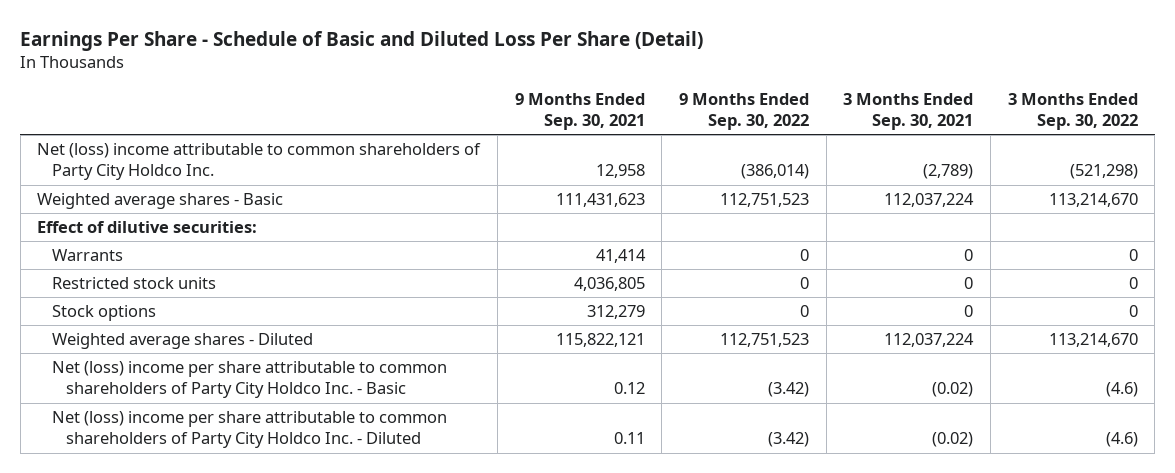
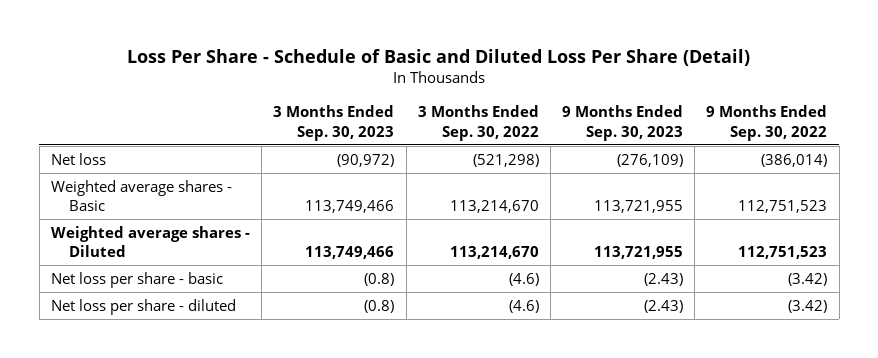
[20,30,704,51] Earnings Per Share - Schedule of Basic and Diluted Loss Per Share (Detail) -> [127,48,751,66] Loss Per Share - Schedule of Basic and Diluted Loss Per Share (Detail)
[514,92,645,131] 9 Months Ended Sep. 30, 2021 -> none
[843,92,974,131] 3 Months Ended Sep. 30, 2021 -> none
none -> [273,105,395,141] 3 Months Ended Sep. 30, 2023
none -> [562,105,684,141] 9 Months Ended Sep. 30, 2023
[37,142,482,181] Net (loss) income attributable to common shareholders of Party City Holdco Inc. -> [50,152,106,165] Net loss
[37,220,258,233] Effect of dilutive securities: -> none
[51,248,123,261] Warrants -> none
[51,276,216,289] Restricted stock units -> none
[51,304,156,321] Stock options -> none
[51,360,447,399] Net (loss) income per share attributable to common shareholders of Party City Holdco Inc. - Basic -> [50,271,223,288] Net loss per share - basic
[51,410,447,449] Net (loss) income per share attributable to common shareholders of Party City Holdco Inc. - Diluted -> [50,298,236,315] Net loss per share - diluted

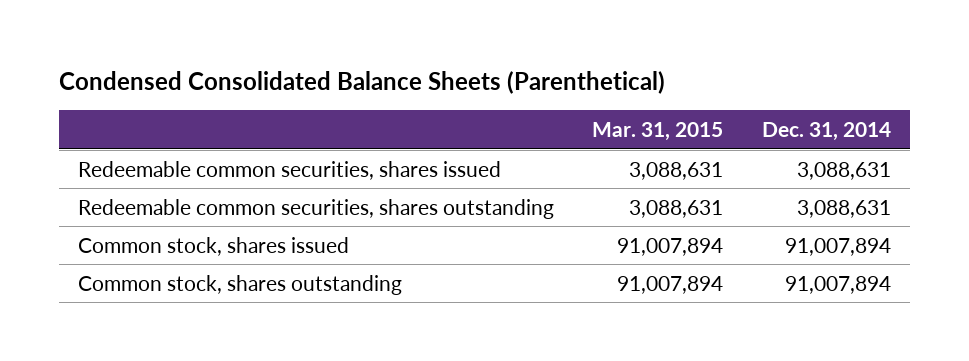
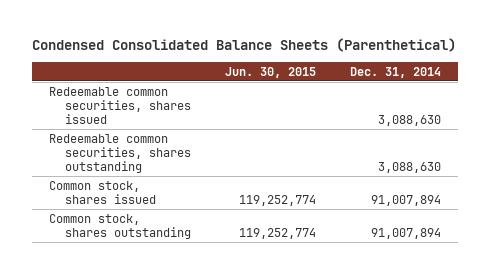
[592,121,724,141] Mar. 31, 2015 -> none
none -> [225,66,317,78] Jun. 30, 2015
[796,161,891,180] 3,088,631 -> [378,114,442,126] 3,088,630
[796,199,891,218] 3,088,631 -> [378,161,442,173] 3,088,630

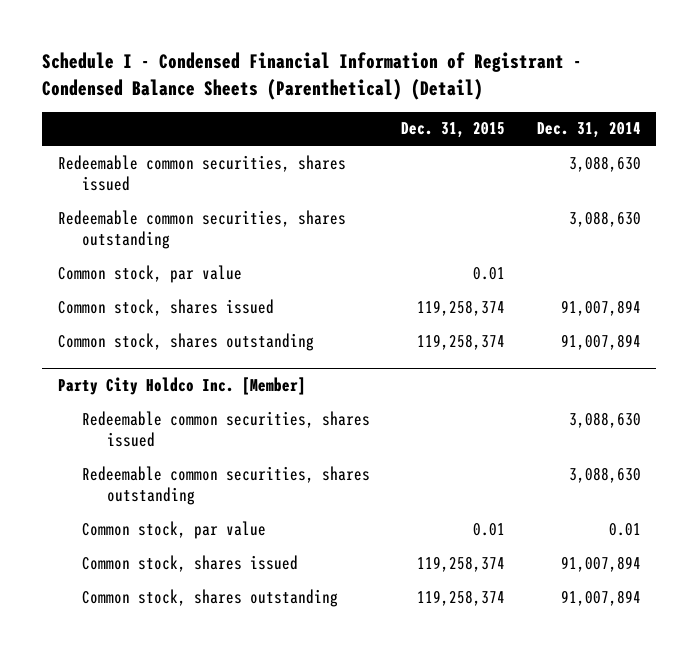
[31,38,456,53] Condensed Consolidated Balance Sheets (Parenthetical) -> [41,52,582,100] Schedule I - Condensed Financial Information of Registrant - Condensed Balance Sheets (Parenthetical) (Detail)
[225,66,317,78] Jun. 30, 2015 -> none
none -> [401,122,506,139] Dec. 31, 2015
none -> [57,264,242,283] Common stock, par value
none -> [57,377,306,396] Party City Holdco Inc. [Member]
none -> [82,410,371,447] Redeemable common securities, shares issued
none -> [82,465,371,505] Redeemable common securities, shares outstanding
none -> [82,520,267,539] Common stock, par value
none -> [82,554,299,572] Common stock, shares issued
none -> [82,588,339,607] Common stock, shares outstanding

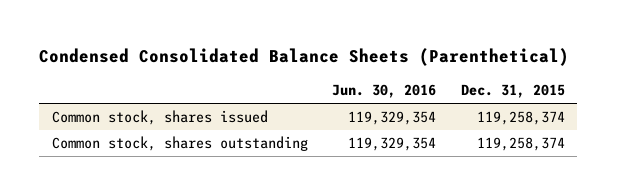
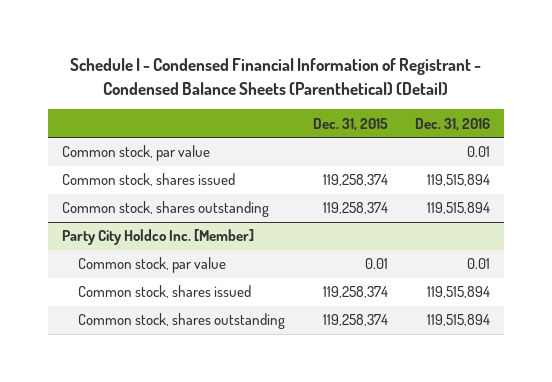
[39,48,570,67] Condensed Consolidated Balance Sheets (Parenthetical) -> [70,58,482,95] Schedule I - Condensed Financial Information of Registrant - Condensed Balance Sheets (Parenthetical) (Detail)
[332,83,437,98] Jun. 30, 2016 -> none
none -> [415,117,491,131] Dec. 31, 2016
none -> [62,145,211,162] Common stock, par value
none -> [62,229,255,246] Party City Holdco Inc. [Member]
none -> [77,257,226,274] Common stock, par value
none -> [77,285,251,299] Common stock, shares issued
none -> [77,313,285,330] Common stock, shares outstanding

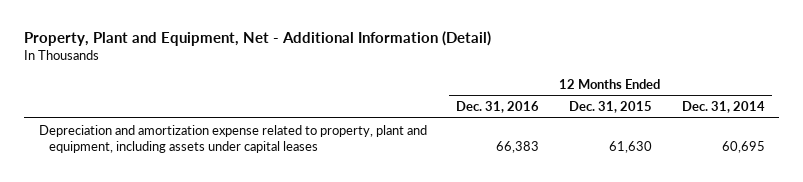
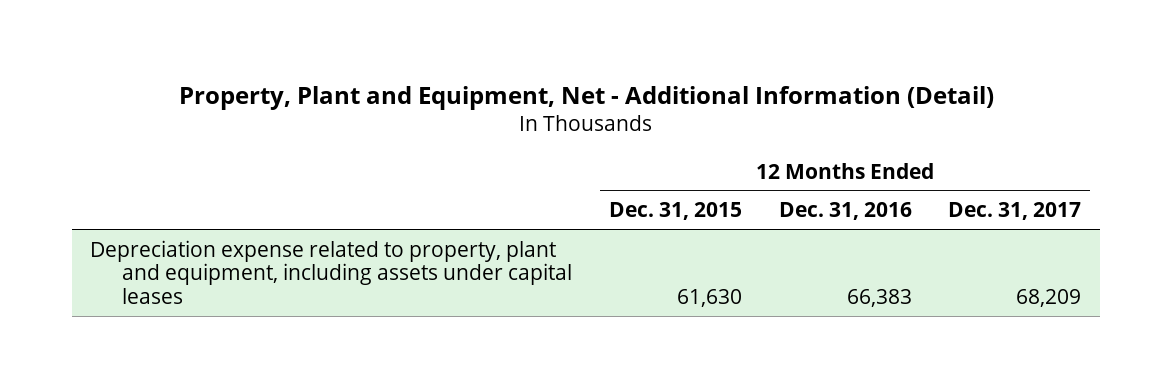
[681,101,765,114] Dec. 31, 2014 -> none
none -> [948,202,1082,221] Dec. 31, 2017
[38,124,427,153] Depreciation and amortization expense related to property, plant and equipment, including assets under capital leases -> [89,239,573,305] Depreciation expense related to property, plant and equipment, including assets under capital leases

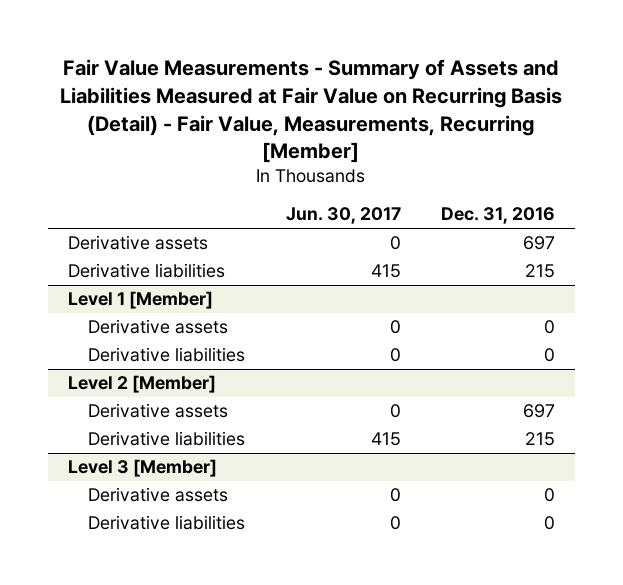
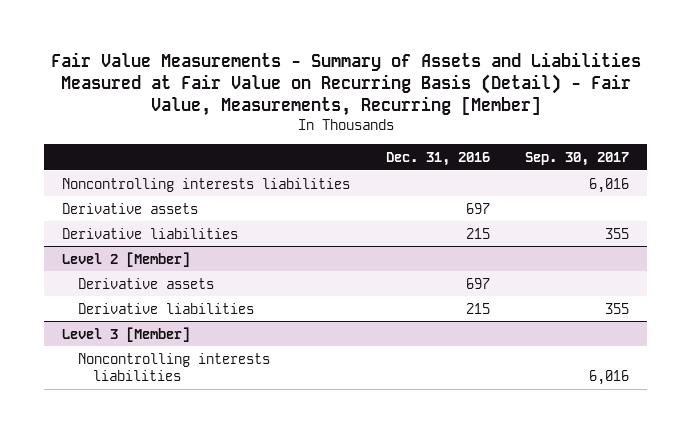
[285,207,401,225] Jun. 30, 2017 -> none
none -> [525,151,630,166] Sep. 30, 2017
none -> [62,177,351,192] Noncontrolling interests liabilities
[67,291,213,310] Level 1 [Member] -> none
[88,319,229,335] Derivative assets -> none
[88,347,246,363] Derivative liabilities -> none
[88,487,229,503] Derivative assets -> none
[88,515,246,531] Derivative liabilities -> none
none -> [77,352,270,382] Noncontrolling interests liabilities

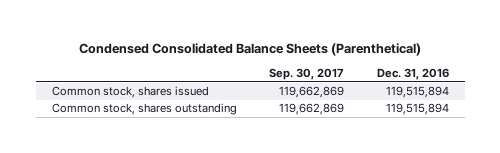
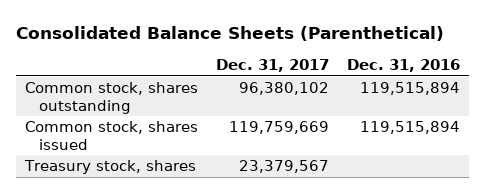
[79,43,422,57] Condensed Consolidated Balance Sheets (Parenthetical) -> [16,26,445,42] Consolidated Balance Sheets (Parenthetical)
[269,68,345,81] Sep. 30, 2017 -> none
none -> [216,58,330,72] Dec. 31, 2017
[51,86,209,99] Common stock, shares issued -> [25,121,199,150] Common stock, shares issued
none -> [24,160,197,175] Treasury stock, shares

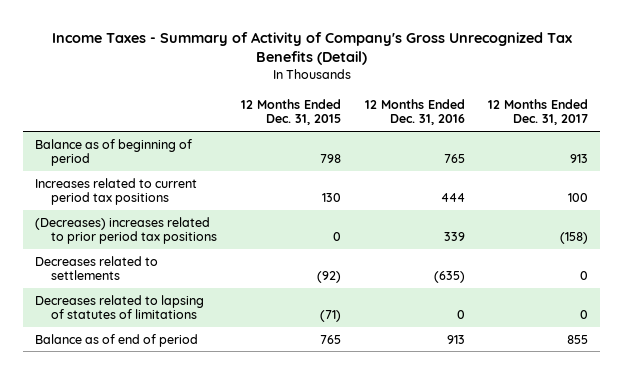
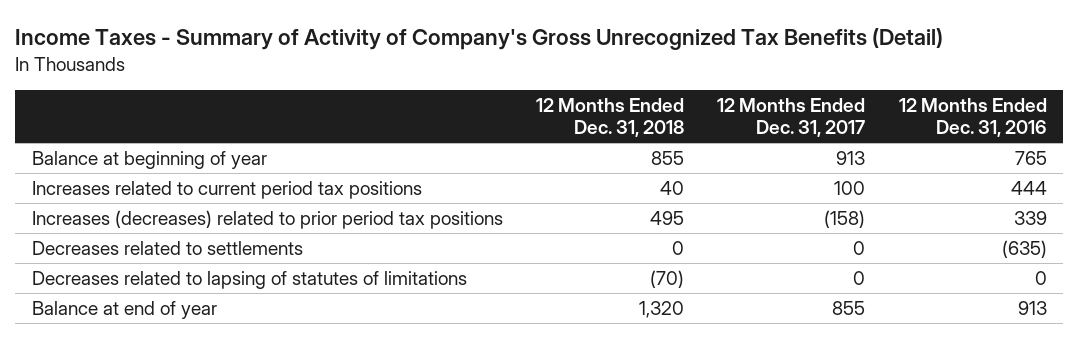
[241,98,342,126] 12 Months Ended Dec. 31, 2015 -> none
none -> [536,98,685,138] 12 Months Ended Dec. 31, 2018
[35,138,193,167] Balance as of beginning of period -> [32,150,268,169] Balance at beginning of year
[35,216,218,245] (Decreases) increases related to prior period tax positions -> [32,209,504,229] Increases (decreases) related to prior period tax positions
[35,333,199,347] Balance as of end of period -> [32,300,218,319] Balance at end of year

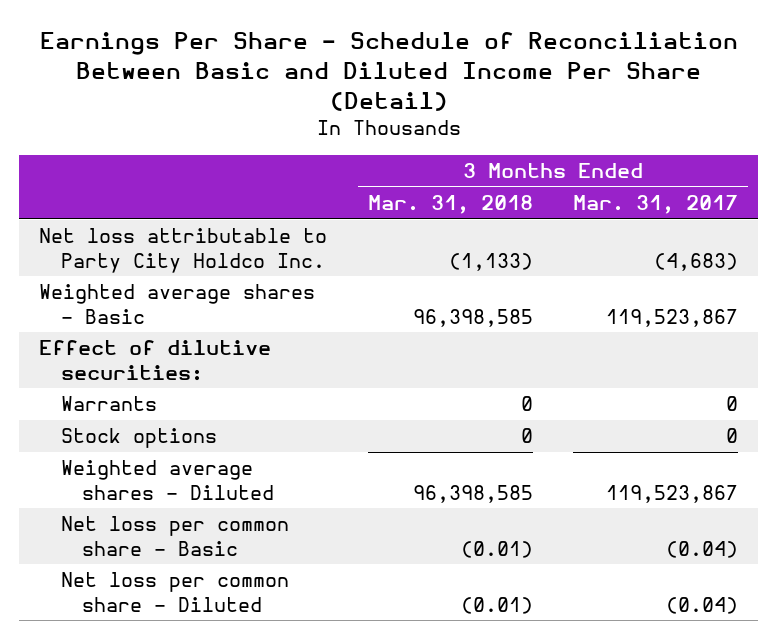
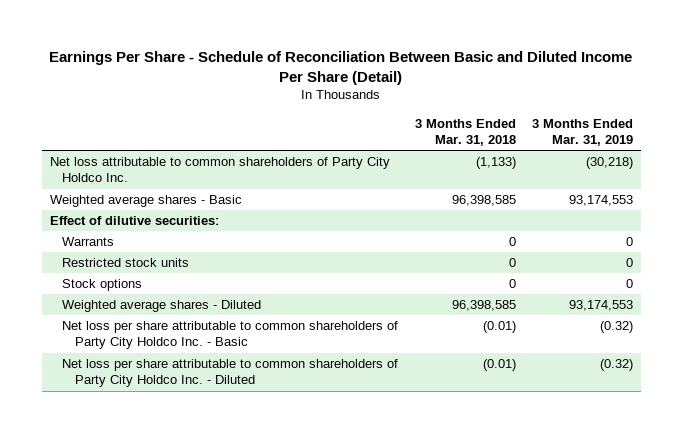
[572,194,738,214] Mar. 31, 2017 -> none
none -> [531,118,633,146] 3 Months Ended Mar. 31, 2019
[39,228,328,273] Net loss attributable to Party City Holdco Inc. -> [49,157,390,183] Net loss attributable to common shareholders of Party City Holdco Inc.
none -> [62,258,190,268] Restricted stock units
[60,516,289,556] Net loss per common share - Basic -> [62,321,399,350] Net loss per share attributable to common shareholders of Party City Holdco Inc. - Basic
[60,572,289,612] Net loss per common share - Diluted -> [62,359,399,388] Net loss per share attributable to common shareholders of Party City Holdco Inc. - Diluted

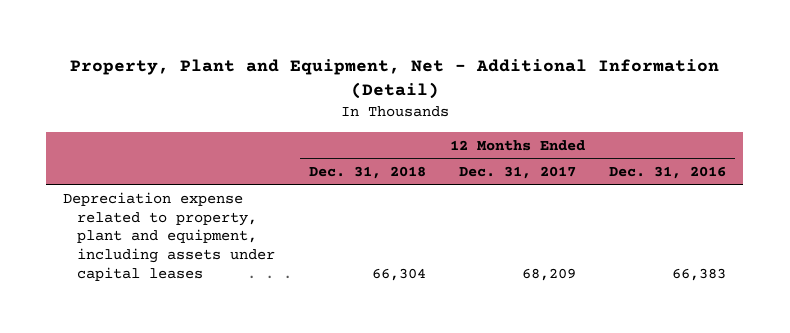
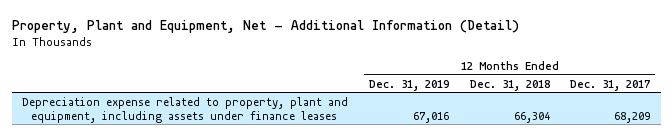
[609,165,727,179] Dec. 31, 2016 -> none
none -> [368,79,449,91] Dec. 31, 2019
[63,191,276,282] Depreciation expense related to property, plant and equipment, including assets under capital leases -> [22,96,349,123] Depreciation expense related to property, plant and equipment, including assets under finance leases

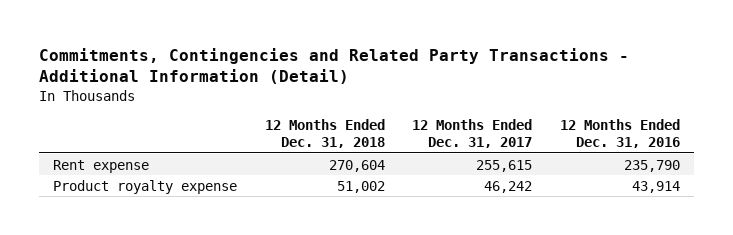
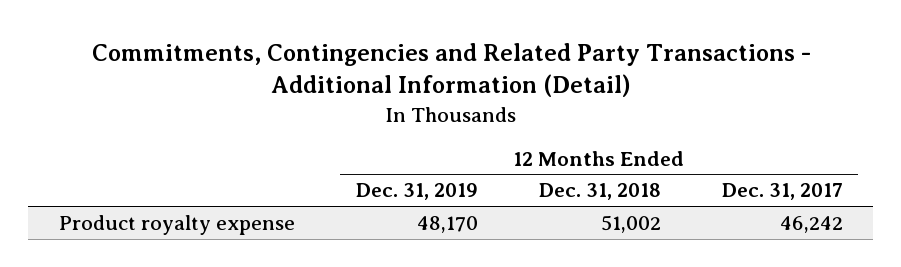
[560,119,681,149] 12 Months Ended Dec. 31, 2016 -> none
none -> [355,183,478,201] Dec. 31, 2019
[52,159,149,173] Rent expense -> none

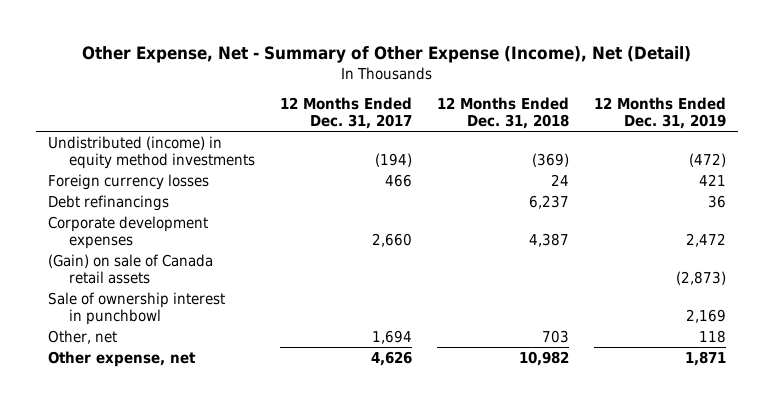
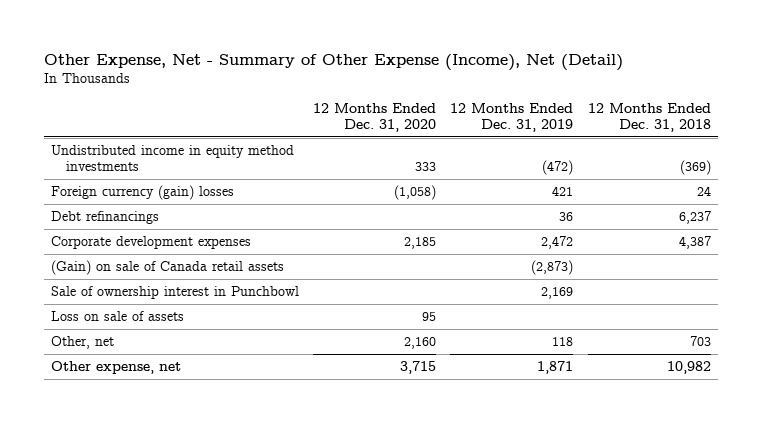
[279,97,412,130] 12 Months Ended Dec. 31, 2017 -> none
none -> [313,103,437,133] 12 Months Ended Dec. 31, 2020
[48,135,256,169] Undistributed (income) in equity method investments -> [51,144,295,171] Undistributed income in equity method investments
[48,173,210,190] Foreign currency losses -> [51,184,235,200] Foreign currency (gain) losses
[48,291,226,325] Sale of ownership interest in punchbowl -> [51,285,300,299] Sale of ownership interest in Punchbowl
none -> [51,310,185,321] Loss on sale of assets

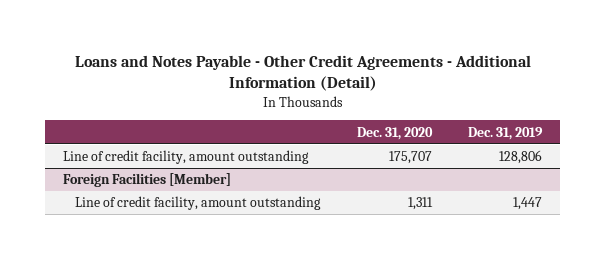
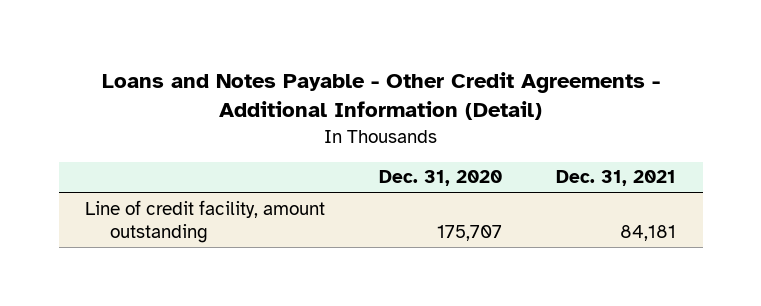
[467,126,543,140] Dec. 31, 2019 -> none
none -> [555,170,676,187] Dec. 31, 2021
[63,173,232,188] Foreign Facilities [Member] -> none
[75,196,322,211] Line of credit facility, amount outstanding -> none

